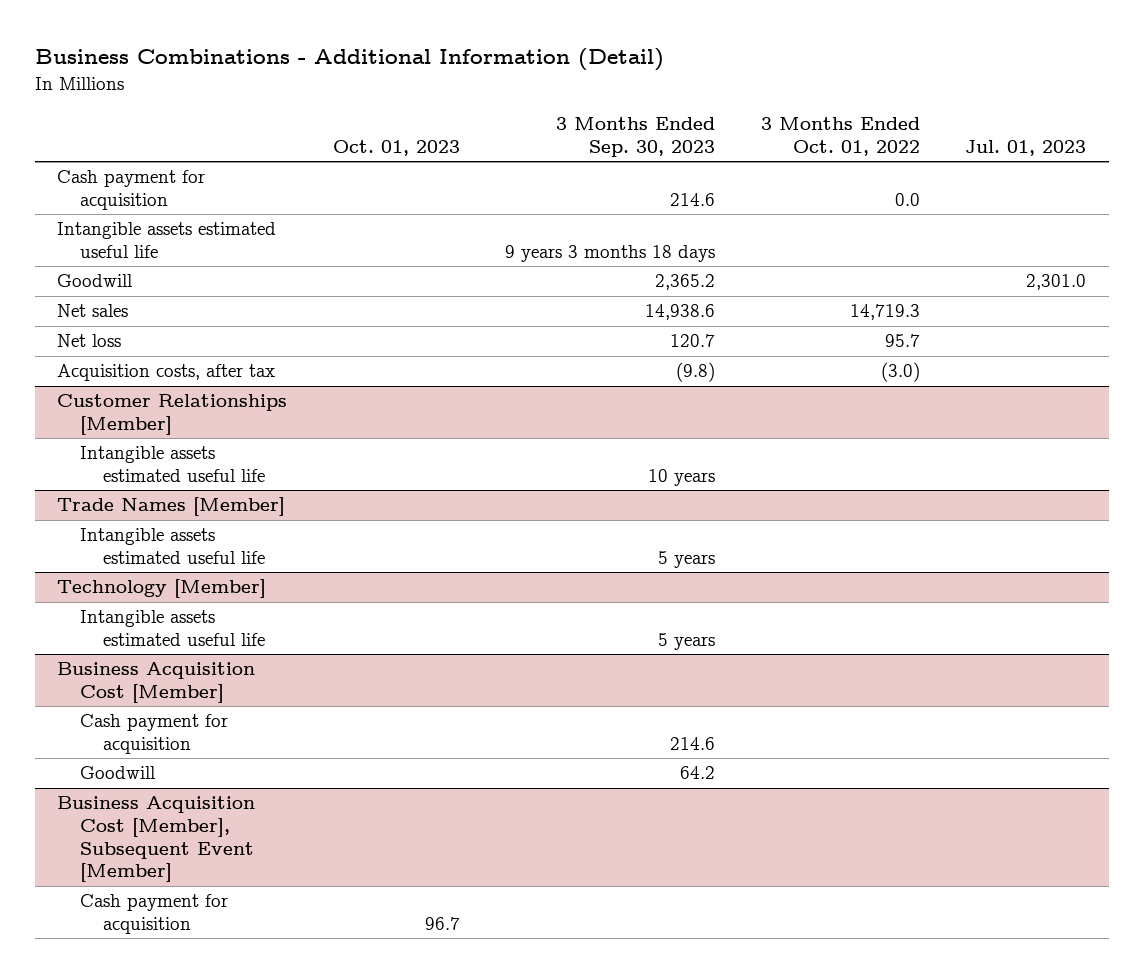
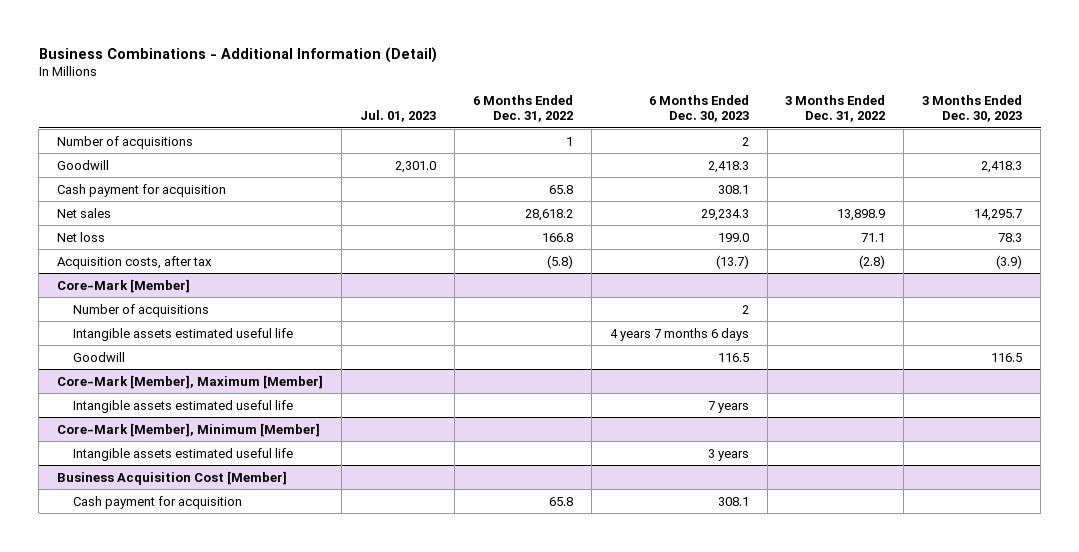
[332,140,460,157] Oct. 01, 2023 -> none
[556,117,716,158] 3 Months Ended Sep. 30, 2023 -> none
[760,117,920,157] 3 Months Ended Oct. 01, 2022 -> none
none -> [472,95,573,123] 6 Months Ended Dec. 31, 2022
none -> [648,95,749,123] 6 Months Ended Dec. 30, 2023
none -> [785,95,886,123] 3 Months Ended Dec. 31, 2022
none -> [922,95,1023,123] 3 Months Ended Dec. 30, 2023
[57,222,277,259] Intangible assets estimated useful life -> none
none -> [57,135,194,149] Number of acquisitions
[57,170,206,211] Cash payment for acquisition -> [57,183,227,197] Cash payment for acquisition
[57,394,288,436] Customer Relationships [Member] -> none
[80,446,266,483] Intangible assets estimated useful life -> none
[57,497,286,517] Trade Names [Member] -> none
[80,528,266,565] Intangible assets estimated useful life -> none
[57,579,267,599] Technology [Member] -> none
[80,610,266,647] Intangible assets estimated useful life -> none
none -> [57,278,191,293] Core-Mark [Member]
none -> [73,303,210,317] Number of acquisitions
none -> [73,327,294,341] Intangible assets estimated useful life
none -> [73,351,126,362] Goodwill
none -> [57,374,324,389] Core-Mark [Member], Maximum [Member]
none -> [73,399,294,413] Intangible assets estimated useful life
none -> [57,422,321,437] Core-Mark [Member], Minimum [Member]
none -> [73,447,294,461] Intangible assets estimated useful life
[80,766,157,780] Goodwill -> none
[57,796,256,883] Business Acquisition Cost [Member], Subsequent Event [Member] -> none
[80,894,229,935] Cash payment for acquisition -> none

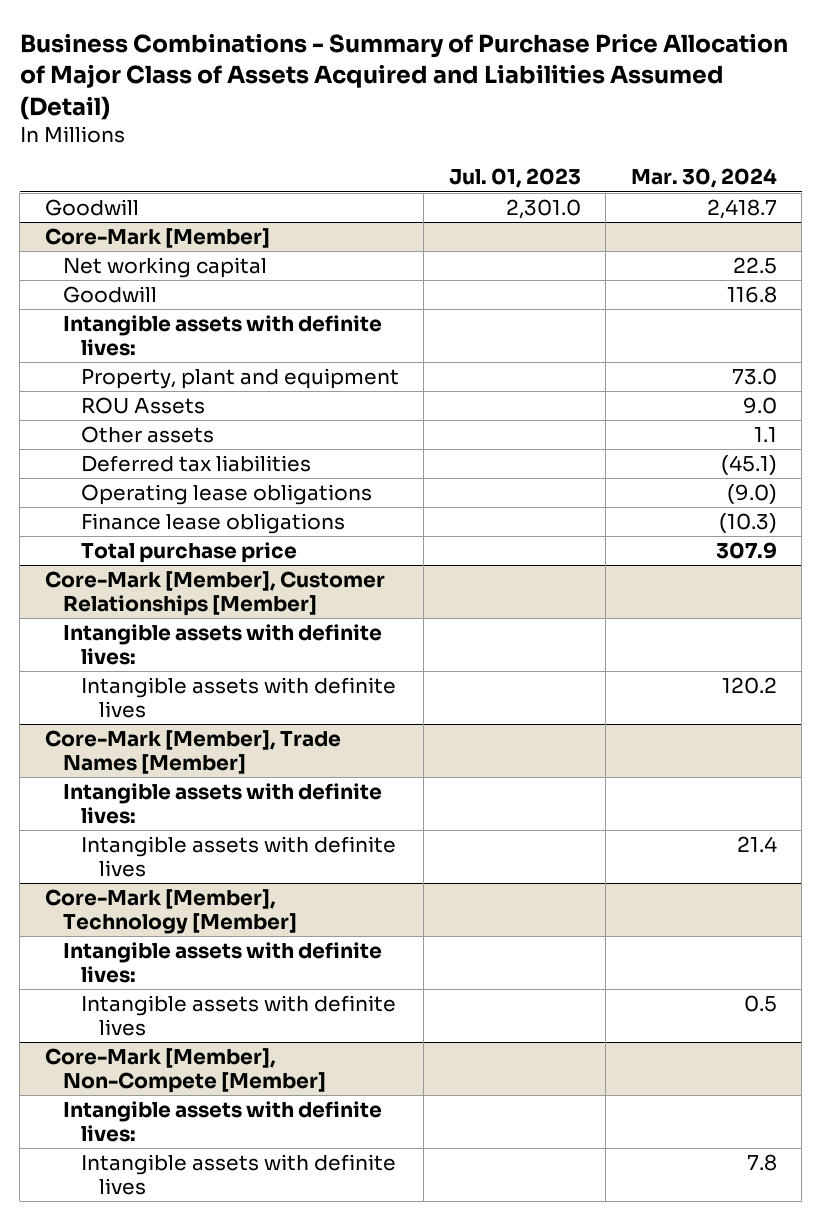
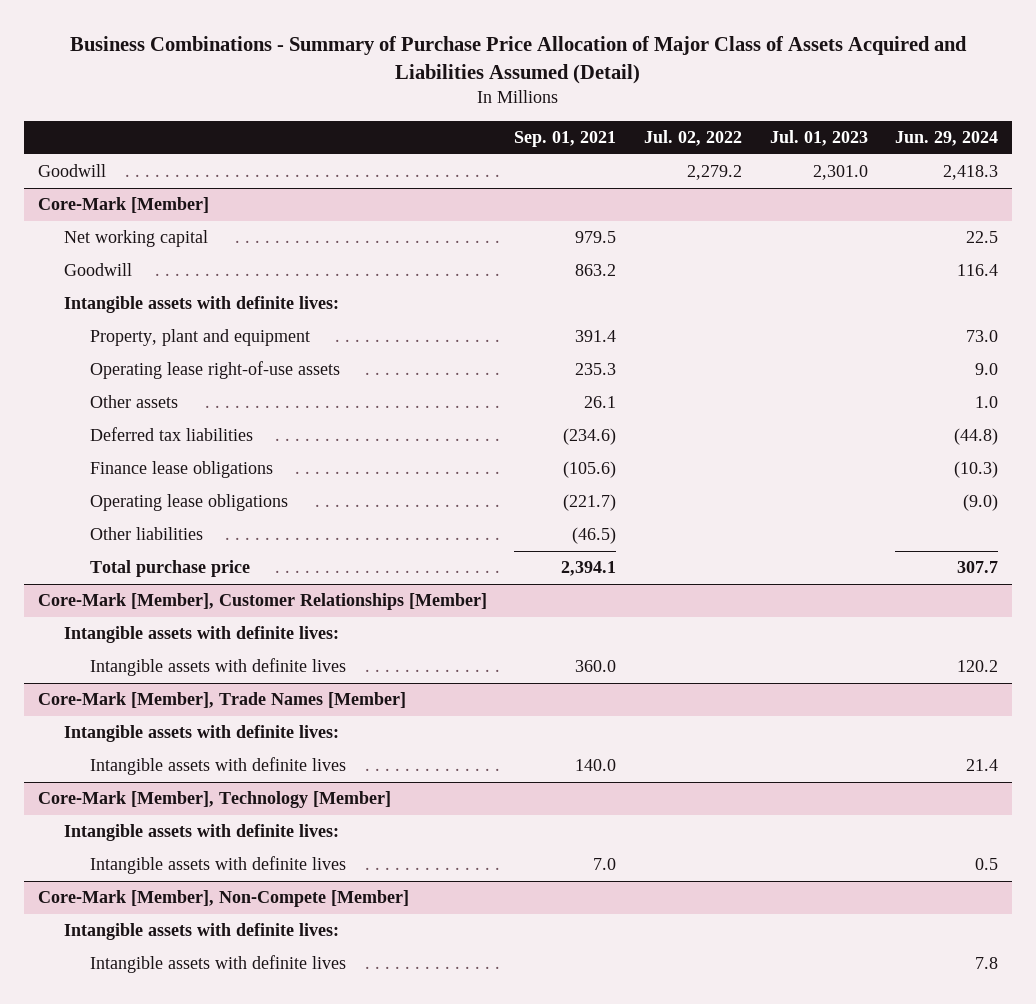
[630,168,777,189] Mar. 30, 2024 -> none
none -> [514,130,617,147] Sep. 01, 2021
none -> [644,129,743,146] Jul. 02, 2022
none -> [895,130,999,146] Jun. 29, 2024
[80,396,205,414] ROU Assets -> [89,361,340,380] Operating lease right-of-use assets
[80,483,372,505] Operating lease obligations -> [89,494,288,512] Operating lease obligations
none -> [89,527,203,541] Other liabilities

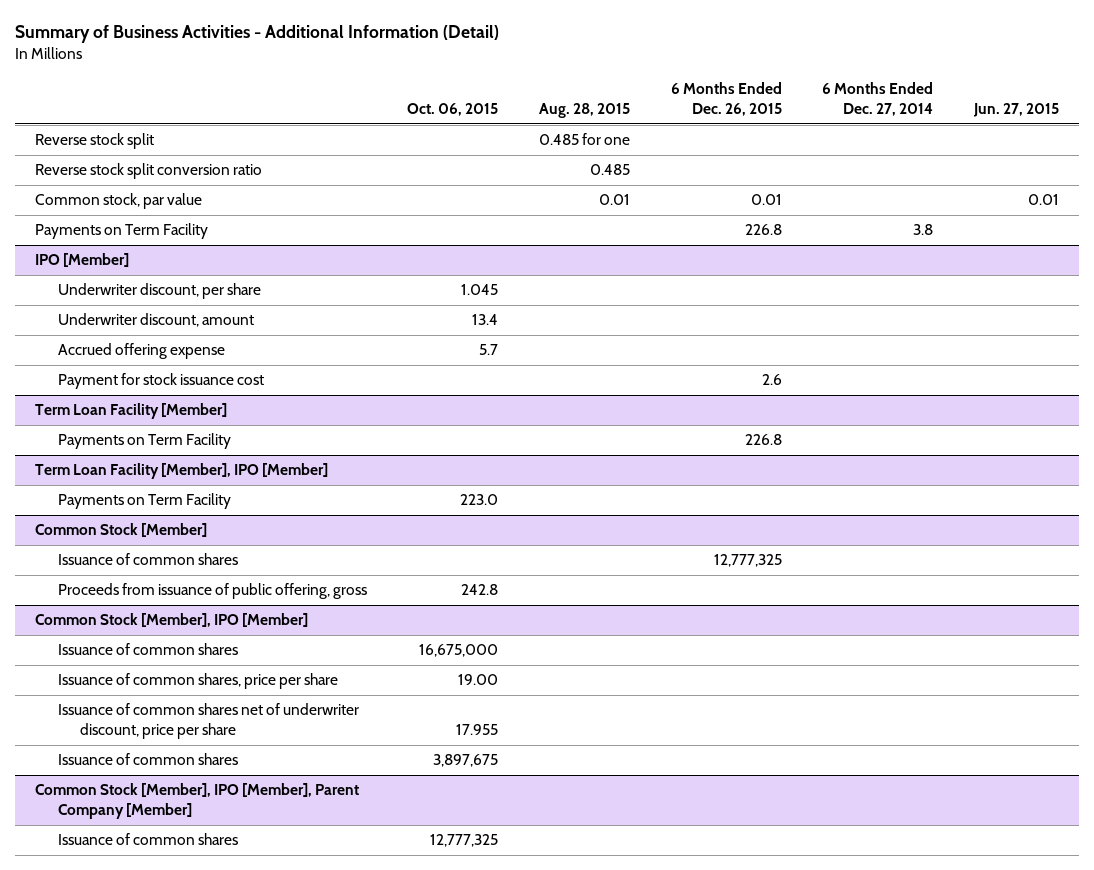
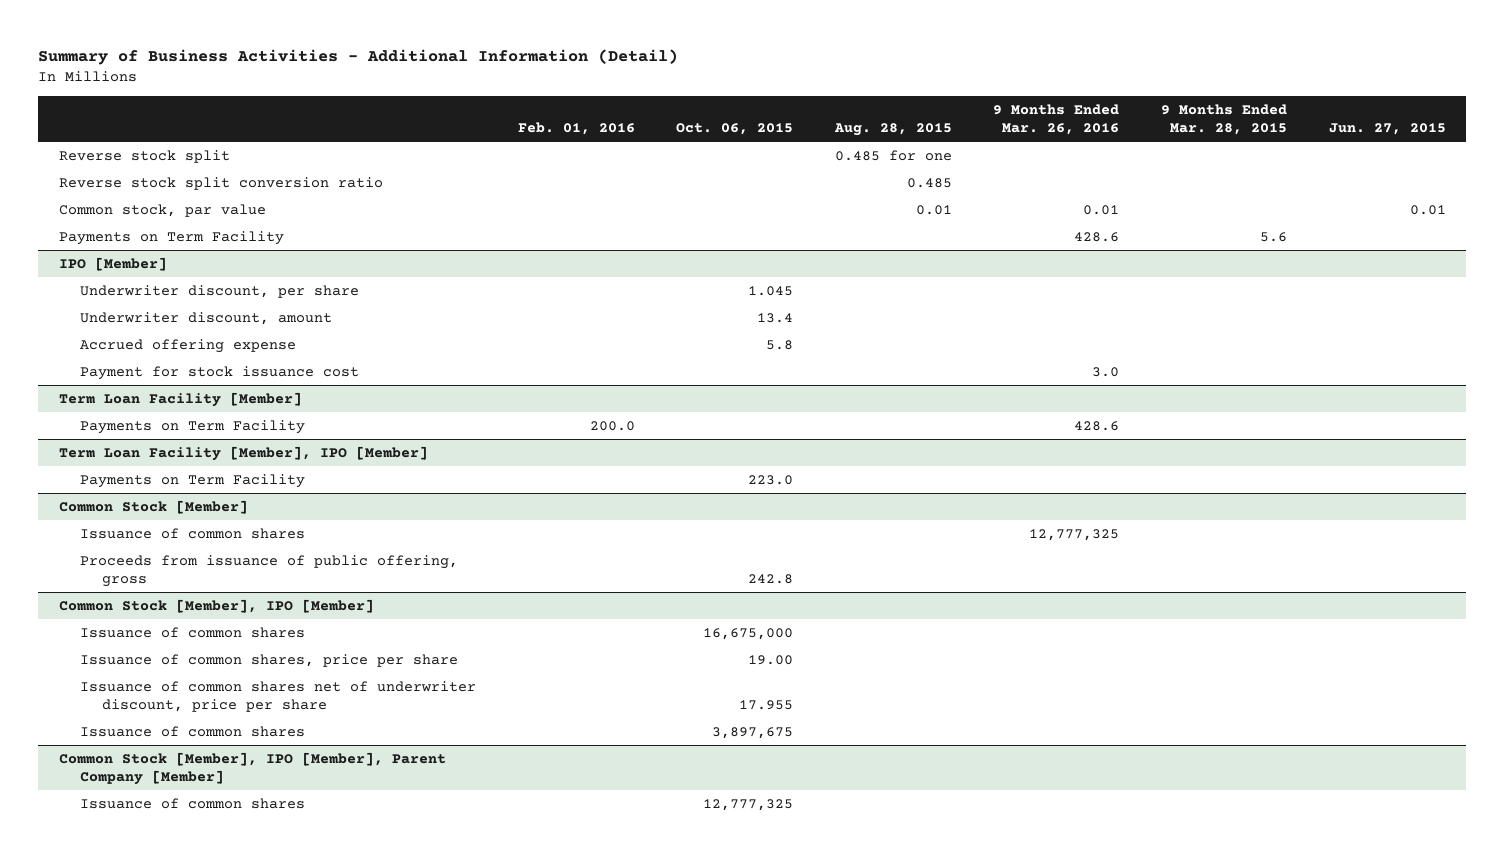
[670,82,782,117] 6 Months Ended Dec. 26, 2015 -> none
[822,82,934,117] 6 Months Ended Dec. 27, 2014 -> none
none -> [517,121,635,135] Feb. 01, 2016
none -> [993,103,1120,135] 9 Months Ended Mar. 26, 2016
none -> [1160,103,1287,135] 9 Months Ended Mar. 28, 2015
[479,344,499,356] 5.7 -> [766,339,794,350] 5.8

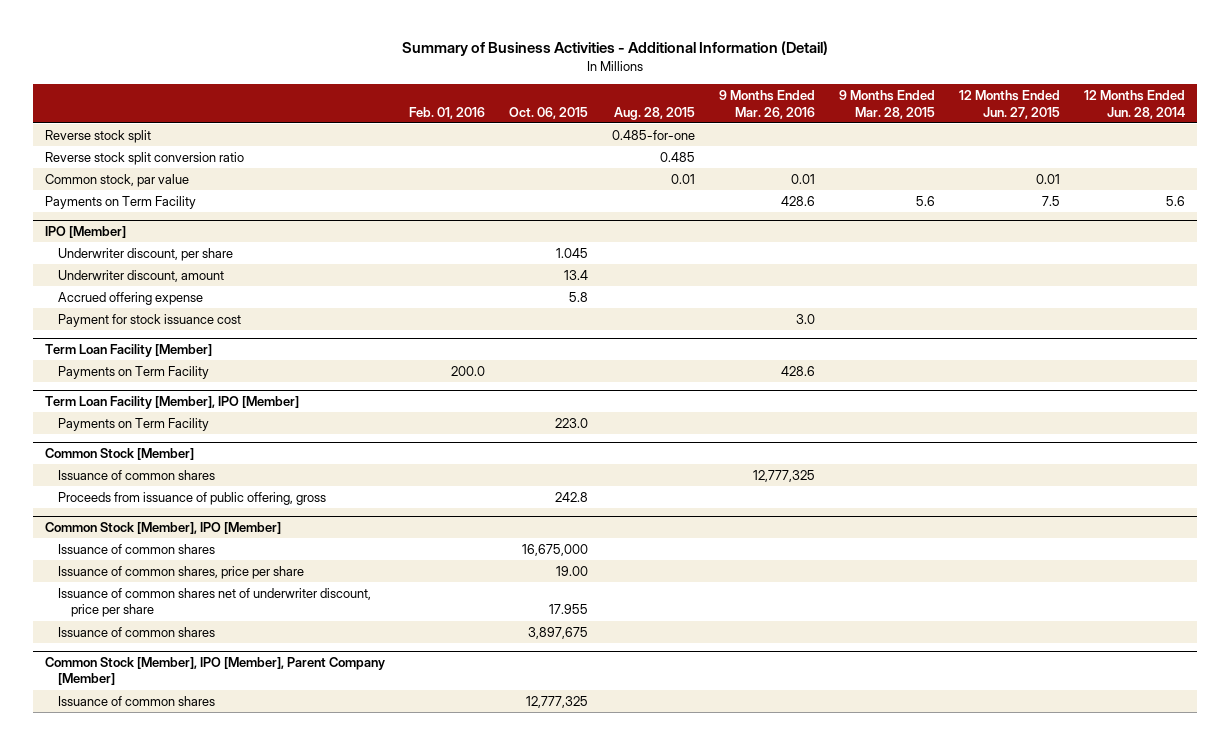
[1328,122,1446,135] Jun. 27, 2015 -> none
none -> [959,90,1061,119] 12 Months Ended Jun. 27, 2015
none -> [1084,90,1186,119] 12 Months Ended Jun. 28, 2014
[834,149,952,161] 0.485 for one -> [611,129,695,140] 0.485-for-one

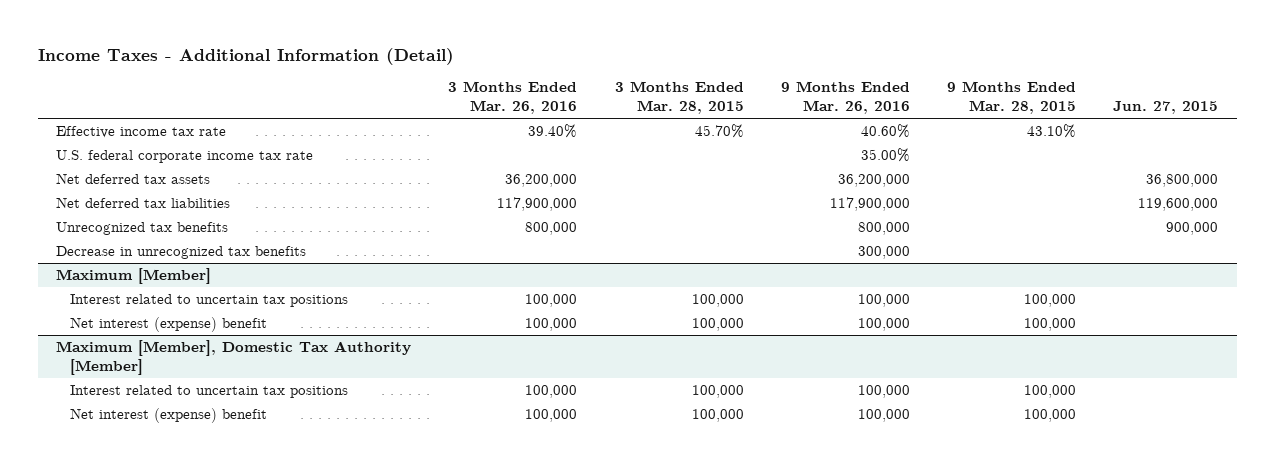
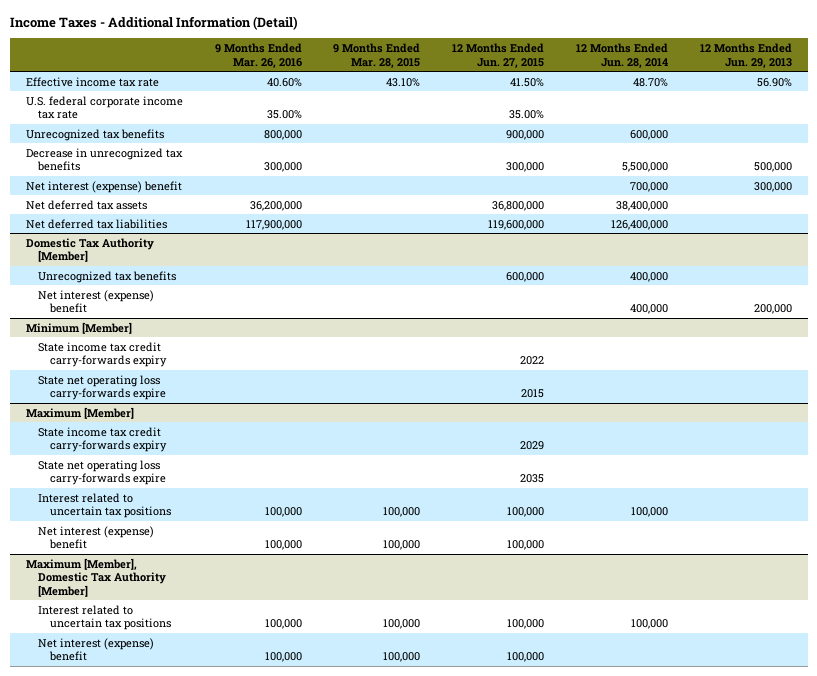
[448,81,578,115] 3 Months Ended Mar. 26, 2016 -> none
[614,81,744,115] 3 Months Ended Mar. 28, 2015 -> none
[1113,101,1219,115] Jun. 27, 2015 -> none
none -> [452,43,545,68] 12 Months Ended Jun. 27, 2015
none -> [575,43,668,68] 12 Months Ended Jun. 28, 2014
none -> [699,43,792,68] 12 Months Ended Jun. 29, 2013
none -> [25,180,182,193] Net interest (expense) benefit
[56,173,211,185] Net deferred tax assets -> [25,199,147,210] Net deferred tax assets
[56,197,231,209] Net deferred tax liabilities -> [25,218,167,229] Net deferred tax liabilities
none -> [25,237,154,263] Domestic Tax Authority [Member]
none -> [37,270,176,283] Unrecognized tax benefits
none -> [37,289,154,314] Net interest (expense) benefit
none -> [25,321,132,334] Minimum [Member]
none -> [37,341,167,368] State income tax credit carry-forwards expiry
none -> [37,374,166,401] State net operating loss carry-forwards expire
none -> [37,426,167,453] State income tax credit carry-forwards expiry
none -> [37,459,166,486] State net operating loss carry-forwards expire

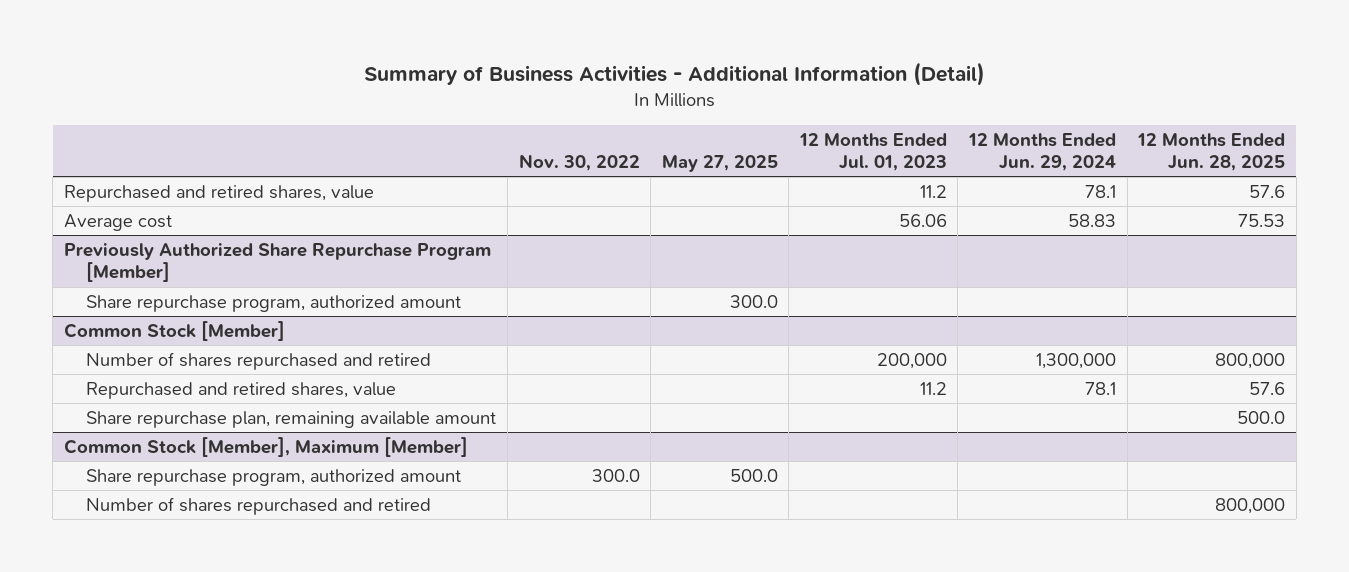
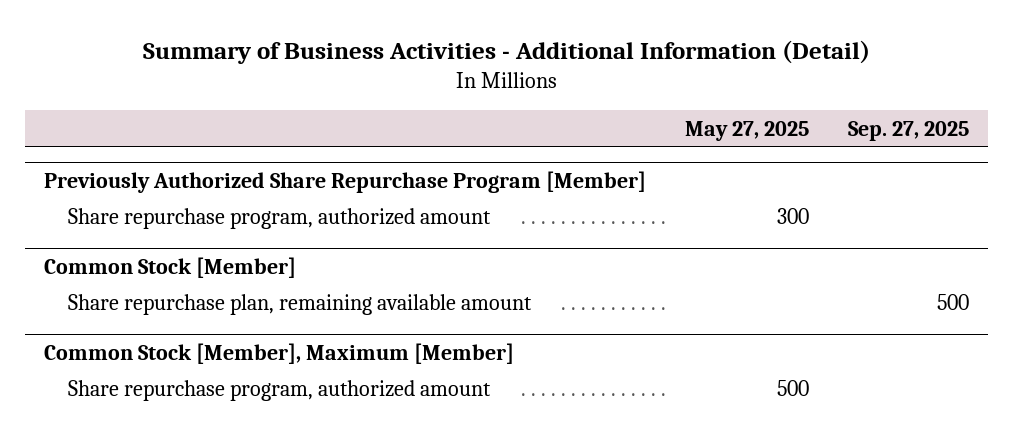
[518,153,640,171] Nov. 30, 2022 -> none
[798,132,947,171] 12 Months Ended Jul. 01, 2023 -> none
[967,132,1116,171] 12 Months Ended Jun. 29, 2024 -> none
[1137,132,1286,171] 12 Months Ended Jun. 28, 2025 -> none
none -> [848,120,970,141] Sep. 27, 2025
[64,184,375,202] Repurchased and retired shares, value -> none
[64,213,173,231] Average cost -> none
[729,294,778,308] 300.0 -> [777,207,810,224] 300
[86,351,432,370] Number of shares repurchased and retired -> none
[86,381,397,399] Repurchased and retired shares, value -> none
[86,496,432,515] Number of shares repurchased and retired -> none
[729,468,778,482] 500.0 -> [777,379,810,396] 500

